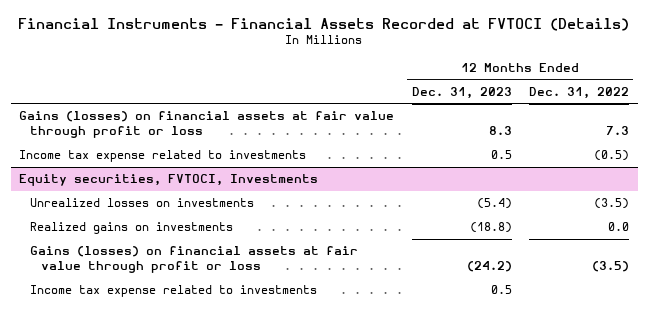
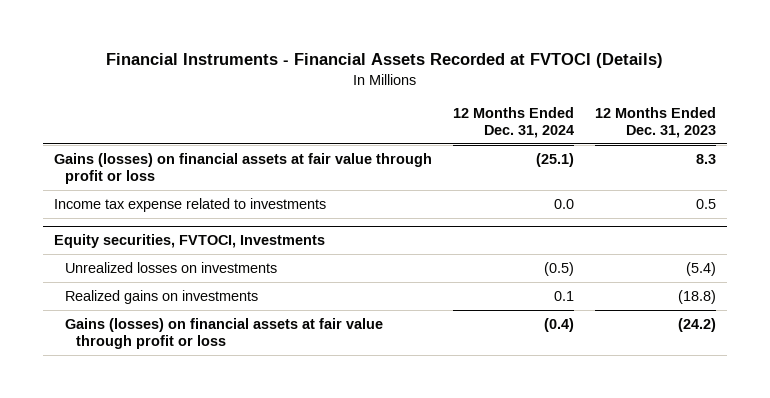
[528,86,629,99] Dec. 31, 2022 -> none
none -> [452,107,574,138] 12 Months Ended Dec. 31, 2024
[30,285,318,298] Income tax expense related to investments -> none

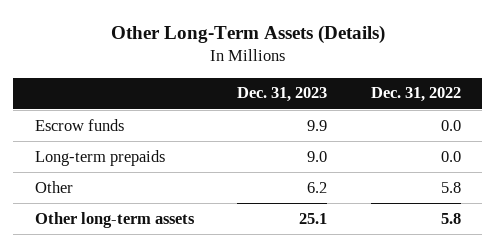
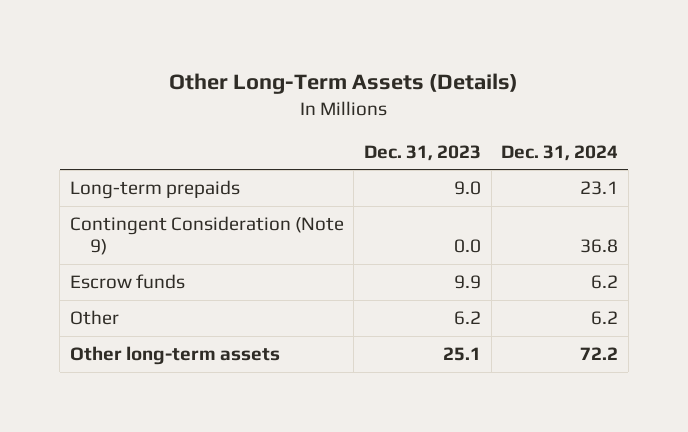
[370,87,461,103] Dec. 31, 2022 -> none
none -> [501,144,619,161] Dec. 31, 2024
none -> [69,216,344,256] Contingent Consideration (Note 9)
[35,118,125,131] Escrow funds -> [69,274,185,290] Escrow funds

